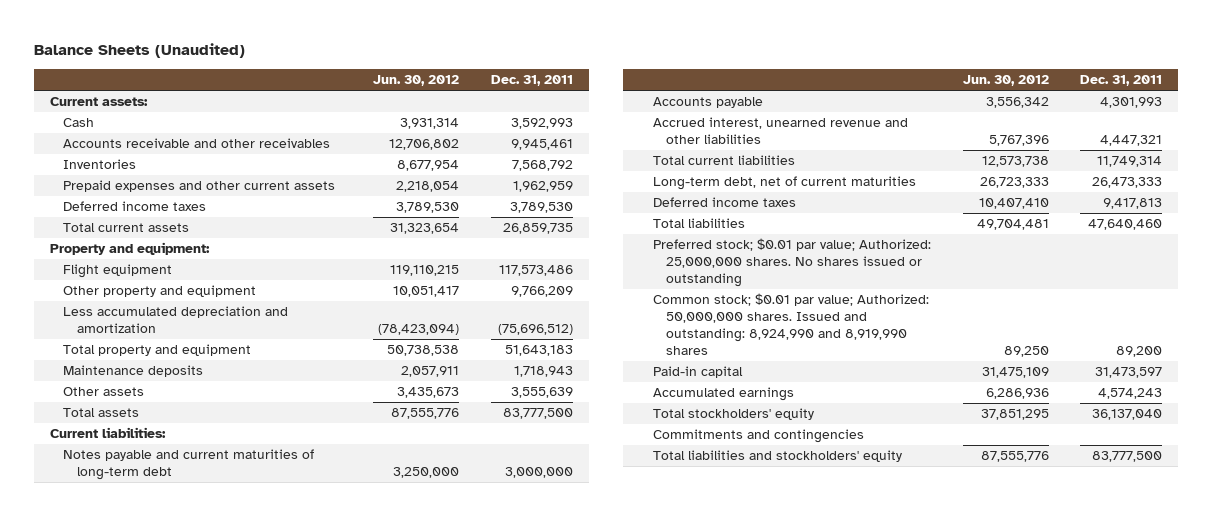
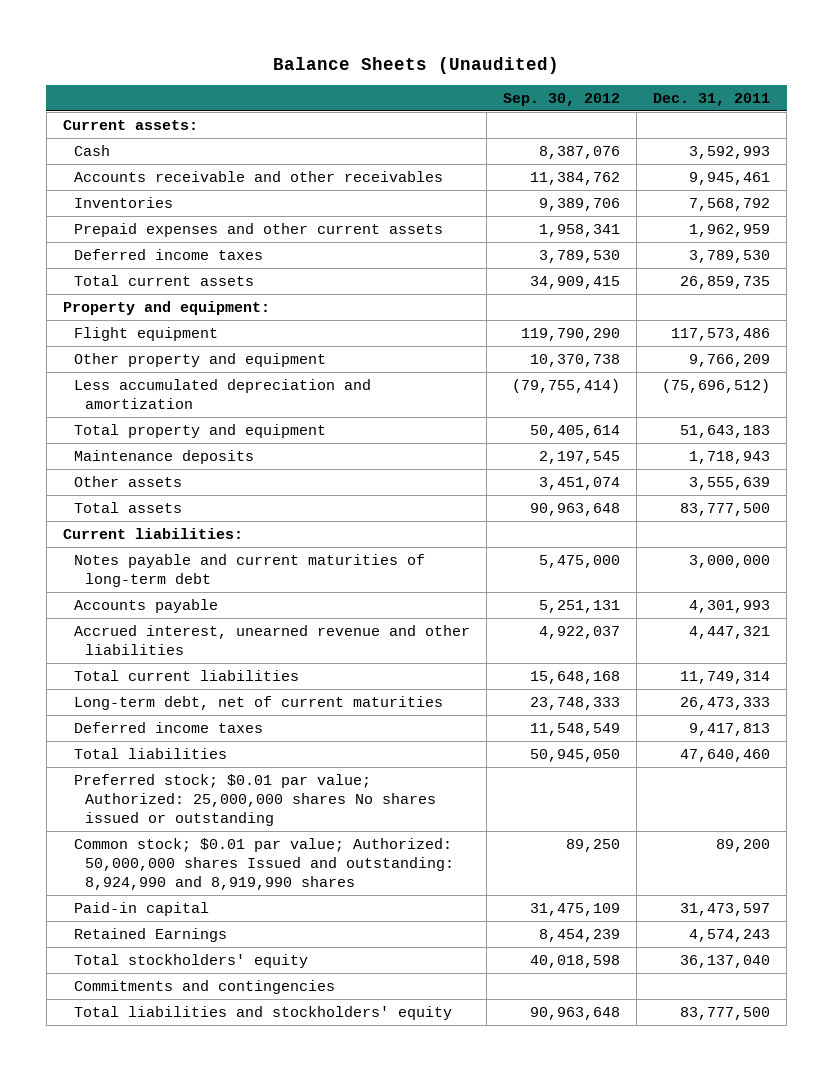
[373,75,460,87] Jun. 30, 2012 -> none
none -> [502,92,620,106] Sep. 30, 2012
[652,238,931,288] Preferred stock; $0.01 par value; Authorized: 25,000,000 shares. No shares issued or outstanding -> [73,773,436,826] Preferred stock; $0.01 par value; Authorized: 25,000,000 shares No shares issued or outstanding
[652,293,929,356] Common stock; $0.01 par value; Authorized: 50,000,000 shares. Issued and outstanding: 8,924,990 and 8,919,990 shares -> [73,837,454,890] Common stock; $0.01 par value; Authorized: 50,000,000 shares Issued and outstanding: 8,924,990 and 8,919,990 shares
[652,387,794,402] Accumulated earnings -> [73,927,227,942] Retained Earnings

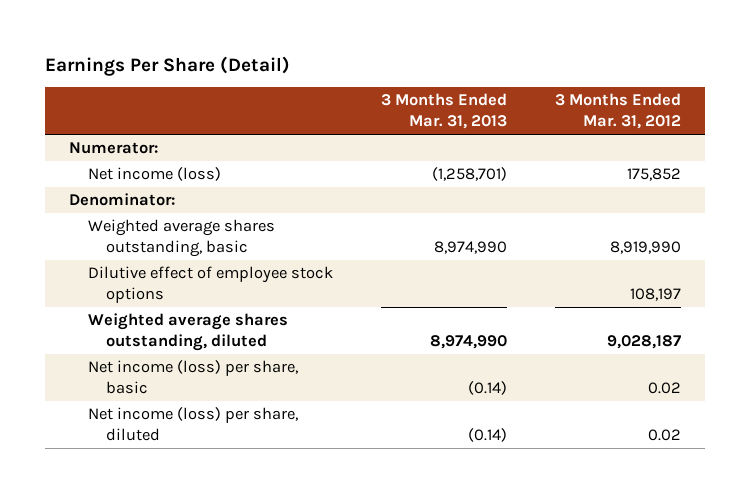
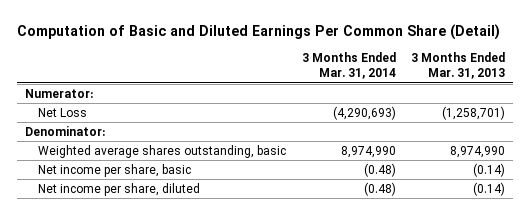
[45,55,291,76] Earnings Per Share (Detail) -> [16,23,500,40] Computation of Basic and Diluted Earnings Per Common Share (Detail)
[554,93,681,130] 3 Months Ended Mar. 31, 2012 -> none
none -> [301,51,396,80] 3 Months Ended Mar. 31, 2014
[87,167,221,182] Net income (loss) -> [38,107,88,117] Net Loss
[87,266,333,304] Dilutive effect of employee stock options -> none
[87,313,288,352] Weighted average shares outstanding, diluted -> none
[87,360,298,395] Net income (loss) per share, basic -> [38,163,192,177] Net income per share, basic
[87,407,298,442] Net income (loss) per share, diluted -> [38,182,201,196] Net income per share, diluted

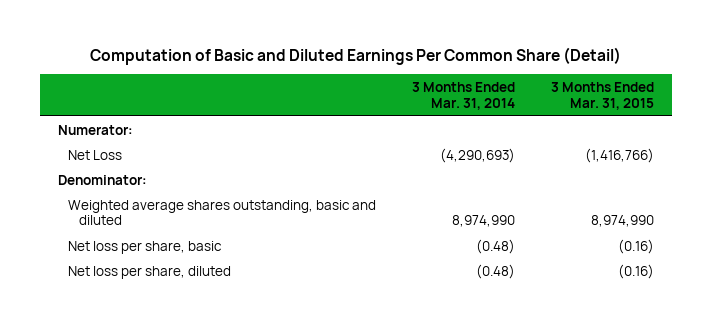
[411,51,506,80] 3 Months Ended Mar. 31, 2013 -> none
none -> [551,81,655,110] 3 Months Ended Mar. 31, 2015
[38,144,287,158] Weighted average shares outstanding, basic -> [68,199,377,226] Weighted average shares outstanding, basic and diluted
[38,163,192,177] Net income per share, basic -> [68,240,223,254] Net loss per share, basic
[38,182,201,196] Net income per share, diluted -> [68,265,232,279] Net loss per share, diluted

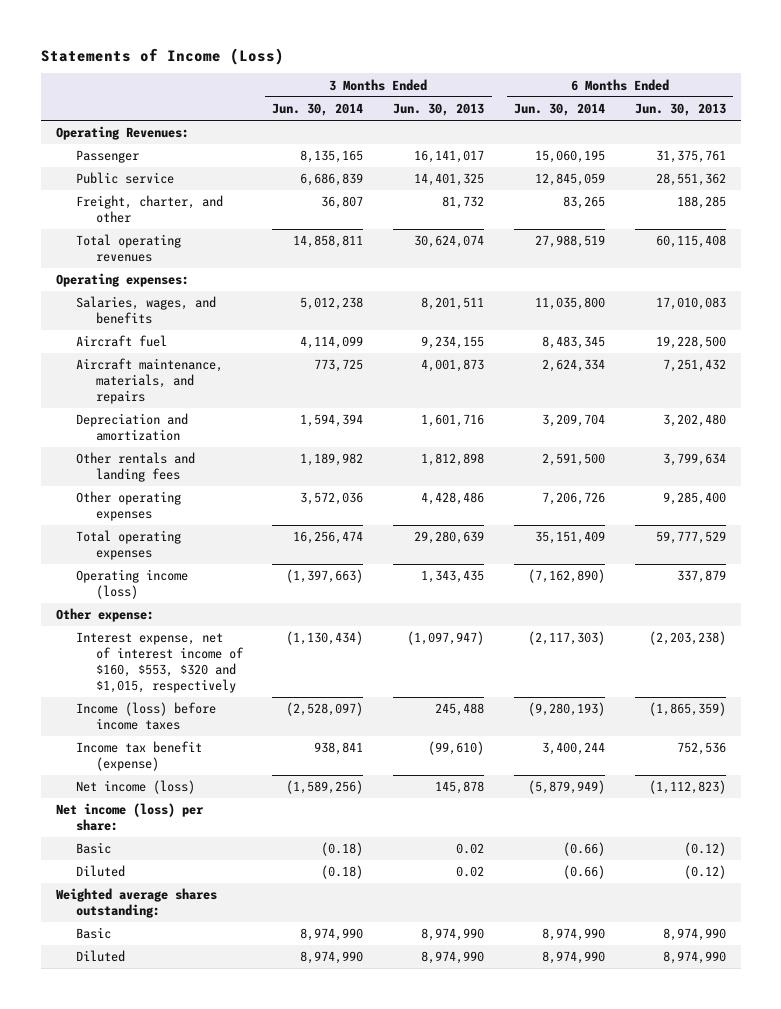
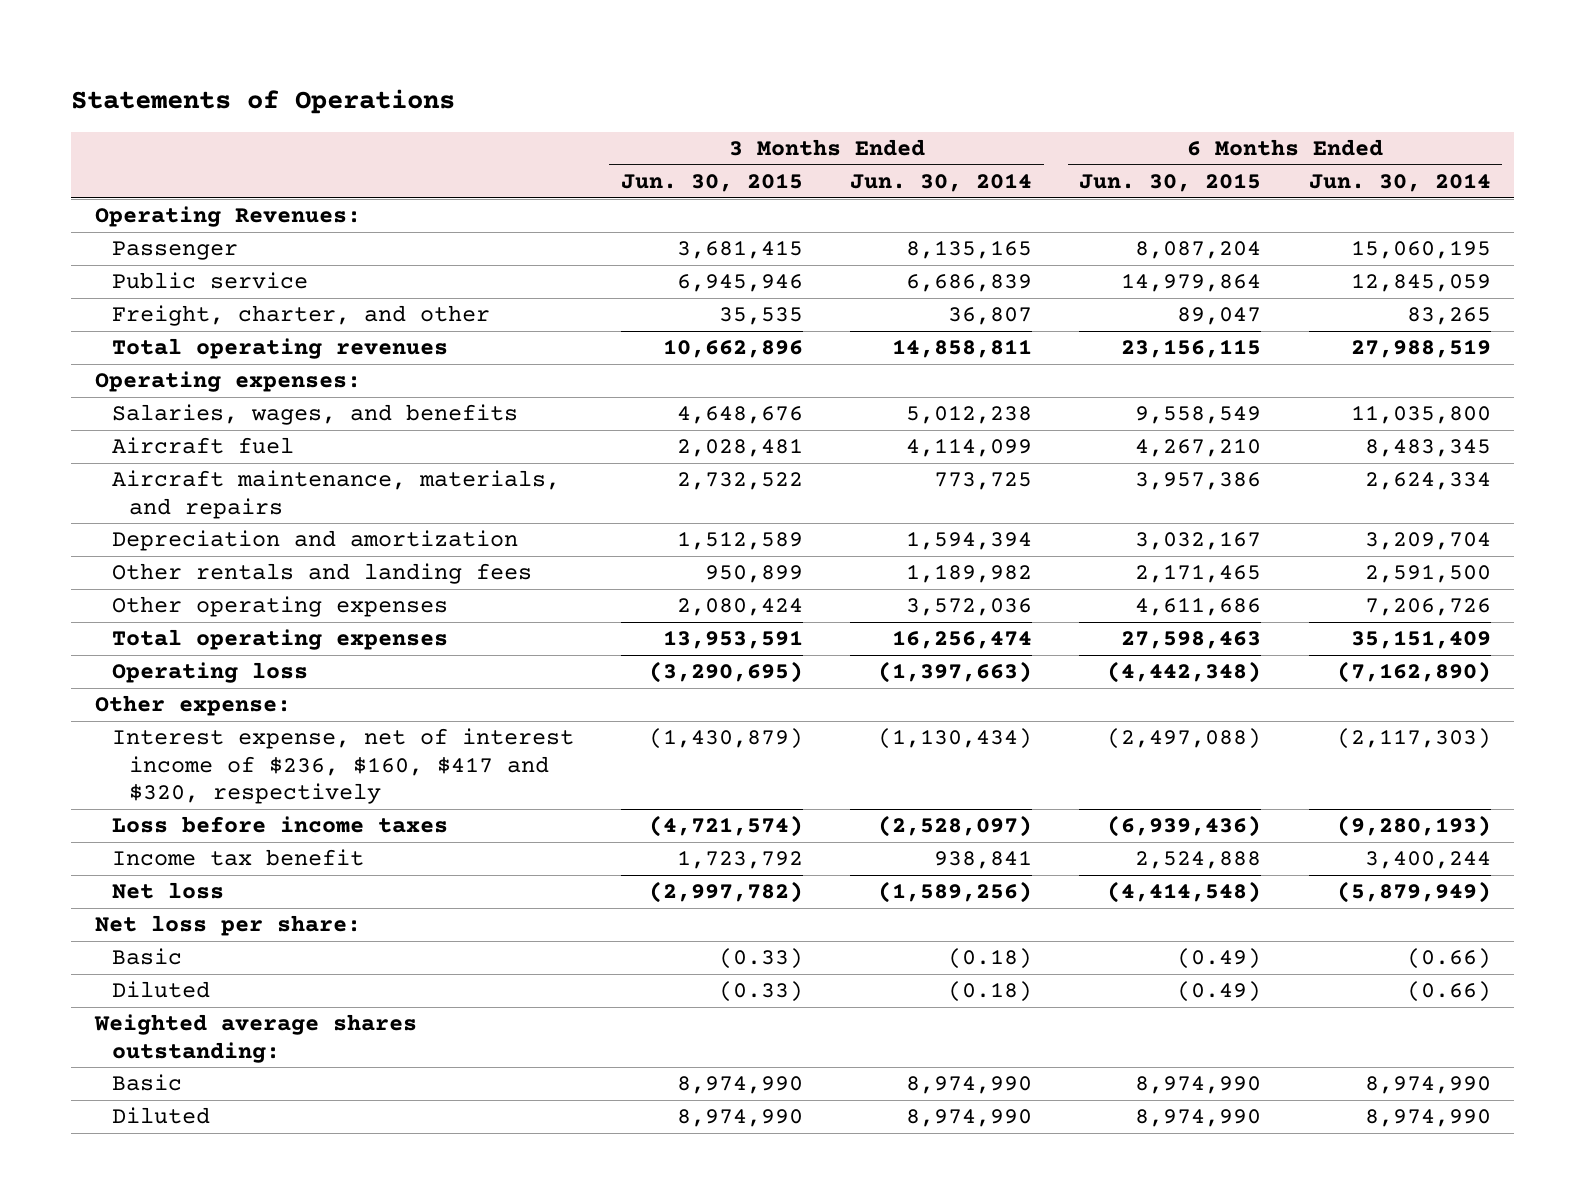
[40,47,284,65] Statements of Income (Loss) -> [71,89,456,115] Statements of Operations
[393,103,485,117] Jun. 30, 2013 -> none
[634,103,726,117] Jun. 30, 2013 -> none
none -> [620,173,803,193] Jun. 30, 2015
none -> [1079,173,1262,193] Jun. 30, 2015
[75,569,188,600] Operating income (loss) -> [111,662,308,684] Operating loss
[75,632,244,693] Interest expense, net of interest income of $160, $553, $320 and $1,015, respectively -> [111,728,574,805] Interest expense, net of interest income of $236, $160, $417 and $320, respectively
[75,702,216,731] Income (loss) before income taxes -> [111,816,448,834] Loss before income taxes
[75,741,202,772] Income tax benefit (expense) -> [111,849,364,867] Income tax benefit
[75,780,195,795] Net income (loss) -> [111,882,224,900] Net loss
[55,803,204,832] Net income (loss) per share: -> [94,915,361,937] Net loss per share:

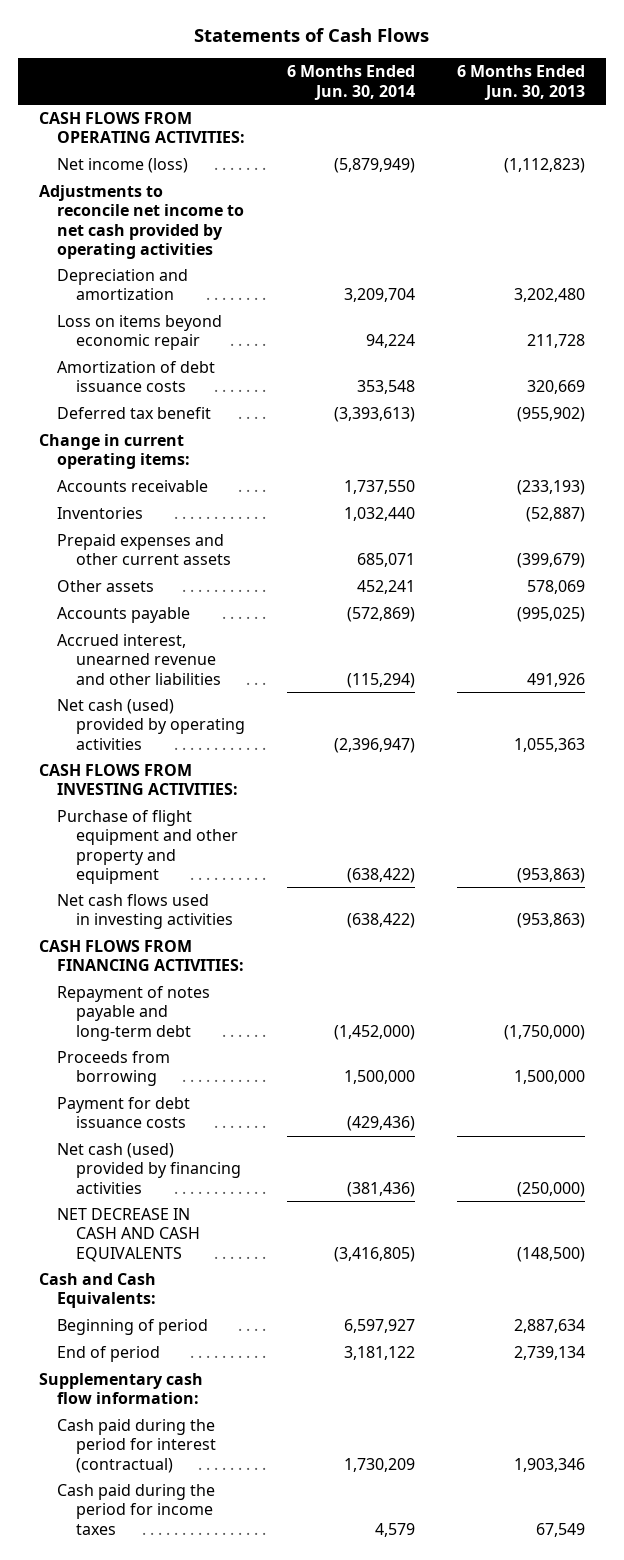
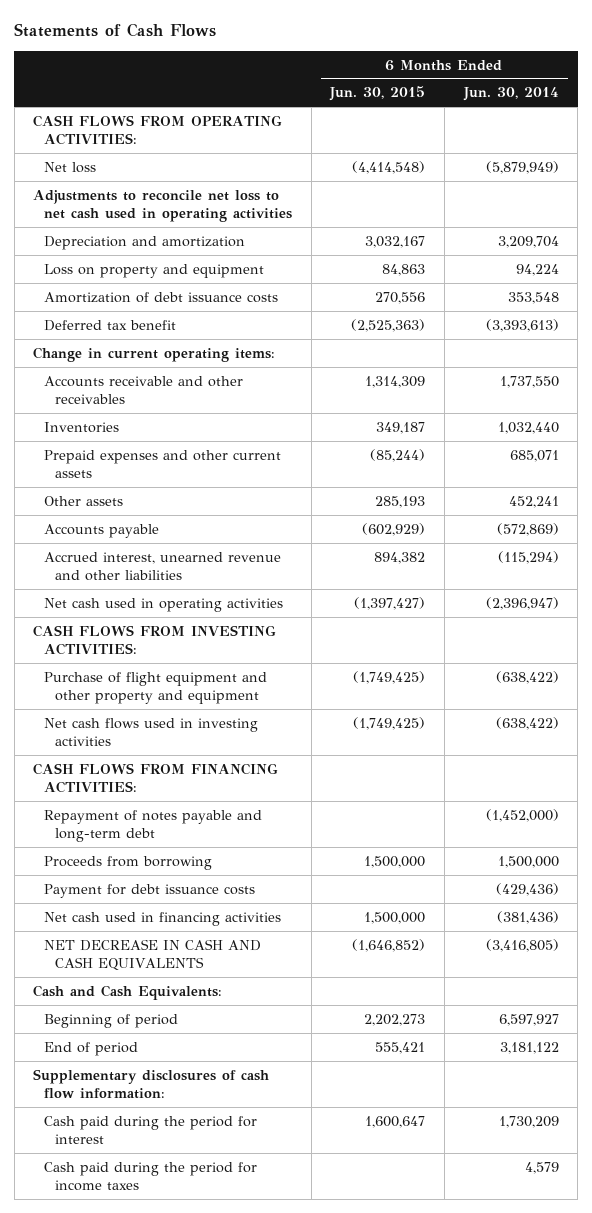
[457,65,586,100] 6 Months Ended Jun. 30, 2013 -> none
none -> [329,86,426,102] Jun. 30, 2015
[57,158,189,174] Net income (loss) -> [44,161,97,173] Net loss
[38,185,245,259] Adjustments to reconcile net income to net cash provided by operating activities -> [33,189,293,222] Adjustments to reconcile net loss to net cash used in operating activities
[57,315,223,351] Loss on items beyond economic repair -> [44,263,265,278] Loss on property and equipment
[57,480,209,493] Accounts receivable -> [44,375,244,404] Accounts receivable and other receivables
[57,699,245,750] Net cash (used) provided by operating activities -> [44,597,284,612] Net cash used in operating activities
[57,1143,241,1194] Net cash (used) provided by financing activities -> [44,911,282,926] Net cash used in financing activities
[38,1373,203,1405] Supplementary cash flow information: -> [33,1068,270,1099] Supplementary disclosures of cash flow information:
[57,1419,216,1473] Cash paid during the period for interest (contractual) -> [44,1115,258,1144] Cash paid during the period for interest

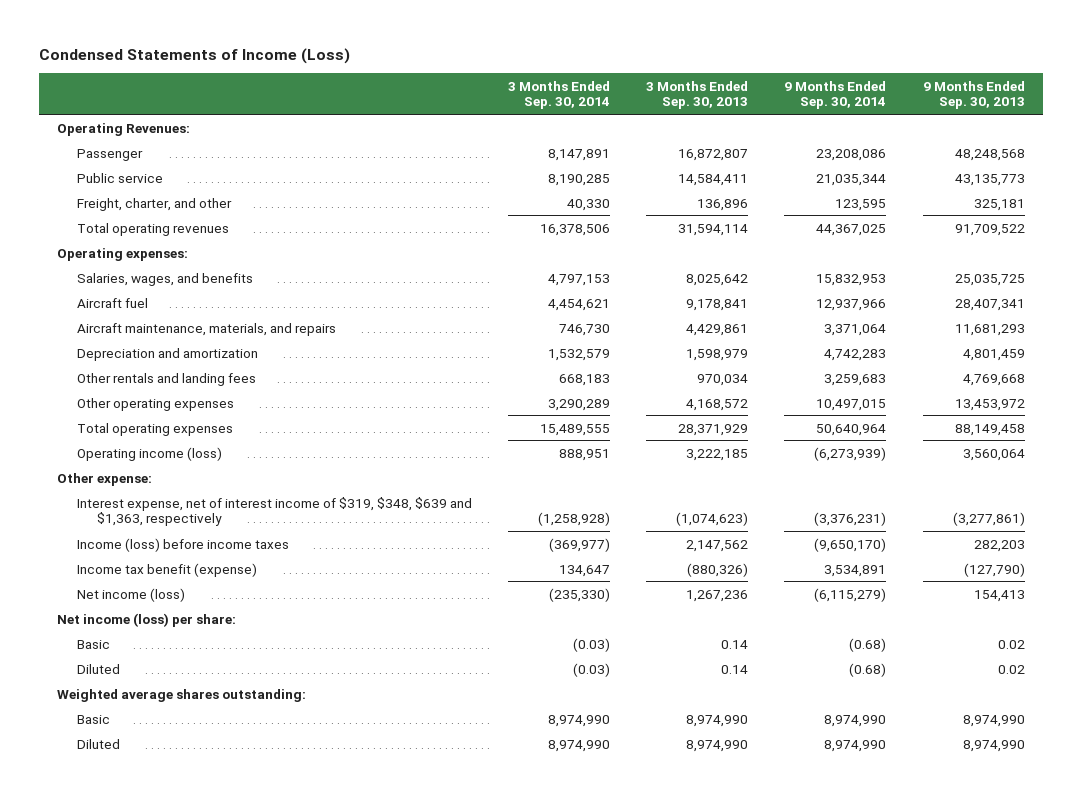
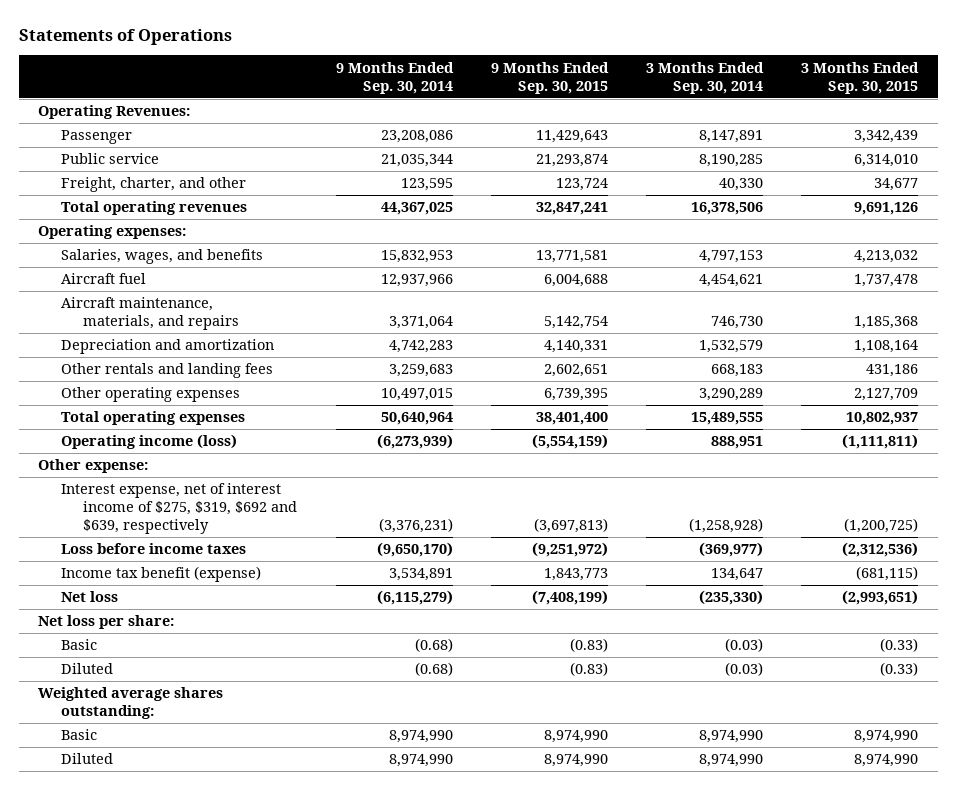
[38,47,350,64] Condensed Statements of Income (Loss) -> [19,29,233,46] Statements of Operations
[646,80,749,110] 3 Months Ended Sep. 30, 2013 -> none
[922,80,1025,110] 9 Months Ended Sep. 30, 2013 -> none
none -> [490,61,609,94] 9 Months Ended Sep. 30, 2015
none -> [801,61,920,94] 3 Months Ended Sep. 30, 2015
[76,496,472,527] Interest expense, net of interest income of $319, $348, $639 and $1,363, respectively -> [60,483,298,535] Interest expense, net of interest income of $275, $319, $692 and $639, respectively
[76,537,289,552] Income (loss) before income taxes -> [60,543,246,555] Loss before income taxes
[76,587,185,602] Net income (loss) -> [60,591,118,603] Net loss
[56,612,236,627] Net income (loss) per share: -> [38,615,175,630] Net loss per share:

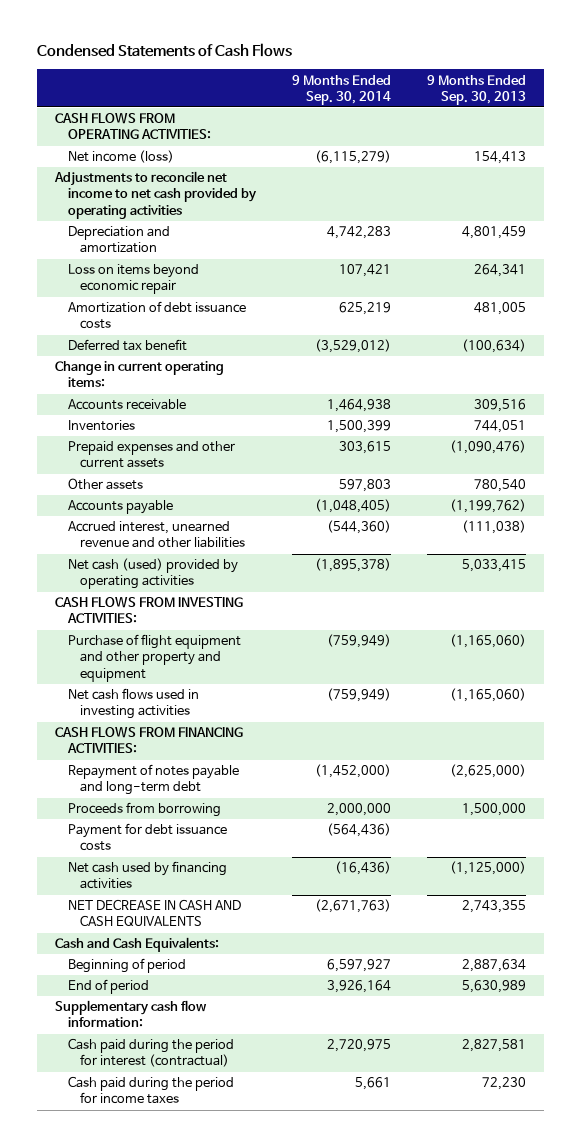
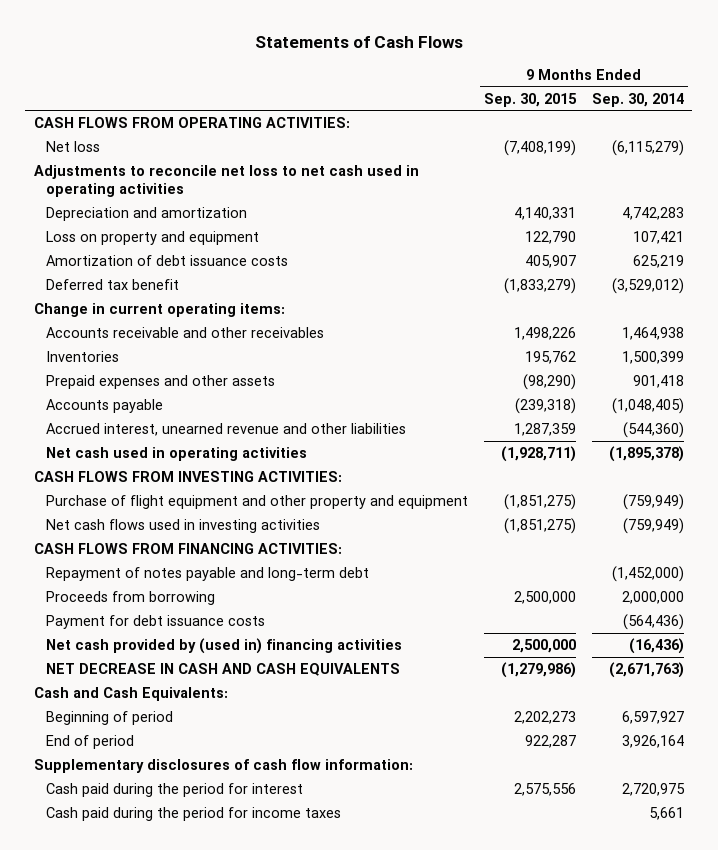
[36,43,292,58] Condensed Statements of Cash Flows -> [254,36,463,49] Statements of Cash Flows
[427,74,527,105] 9 Months Ended Sep. 30, 2013 -> none
none -> [483,92,577,107] Sep. 30, 2015
[67,150,174,164] Net income (loss) -> [45,141,100,153] Net loss
[53,171,257,219] Adjustments to reconcile net income to net cash provided by operating activities -> [33,165,419,197] Adjustments to reconcile net loss to net cash used in operating activities
[67,264,199,295] Loss on items beyond economic repair -> [45,231,259,246] Loss on property and equipment
[67,399,186,411] Accounts receivable -> [45,327,324,339] Accounts receivable and other receivables
[67,478,143,491] Other assets -> none
[67,441,235,469] Prepaid expenses and other current assets -> [45,375,275,390] Prepaid expenses and other assets
[338,441,391,455] 303,615 -> [633,375,685,389] 901,418
[67,558,238,590] Net cash (used) provided by operating activities -> [45,447,307,462] Net cash used in operating activities
[67,861,227,890] Net cash used by financing activities -> [45,638,402,655] Net cash provided by (used in) financing activities
[54,1000,207,1028] Supplementary cash flow information: -> [33,759,413,774] Supplementary disclosures of cash flow information:
[67,1038,234,1068] Cash paid during the period for interest (contractual) -> [45,783,303,798] Cash paid during the period for interest

